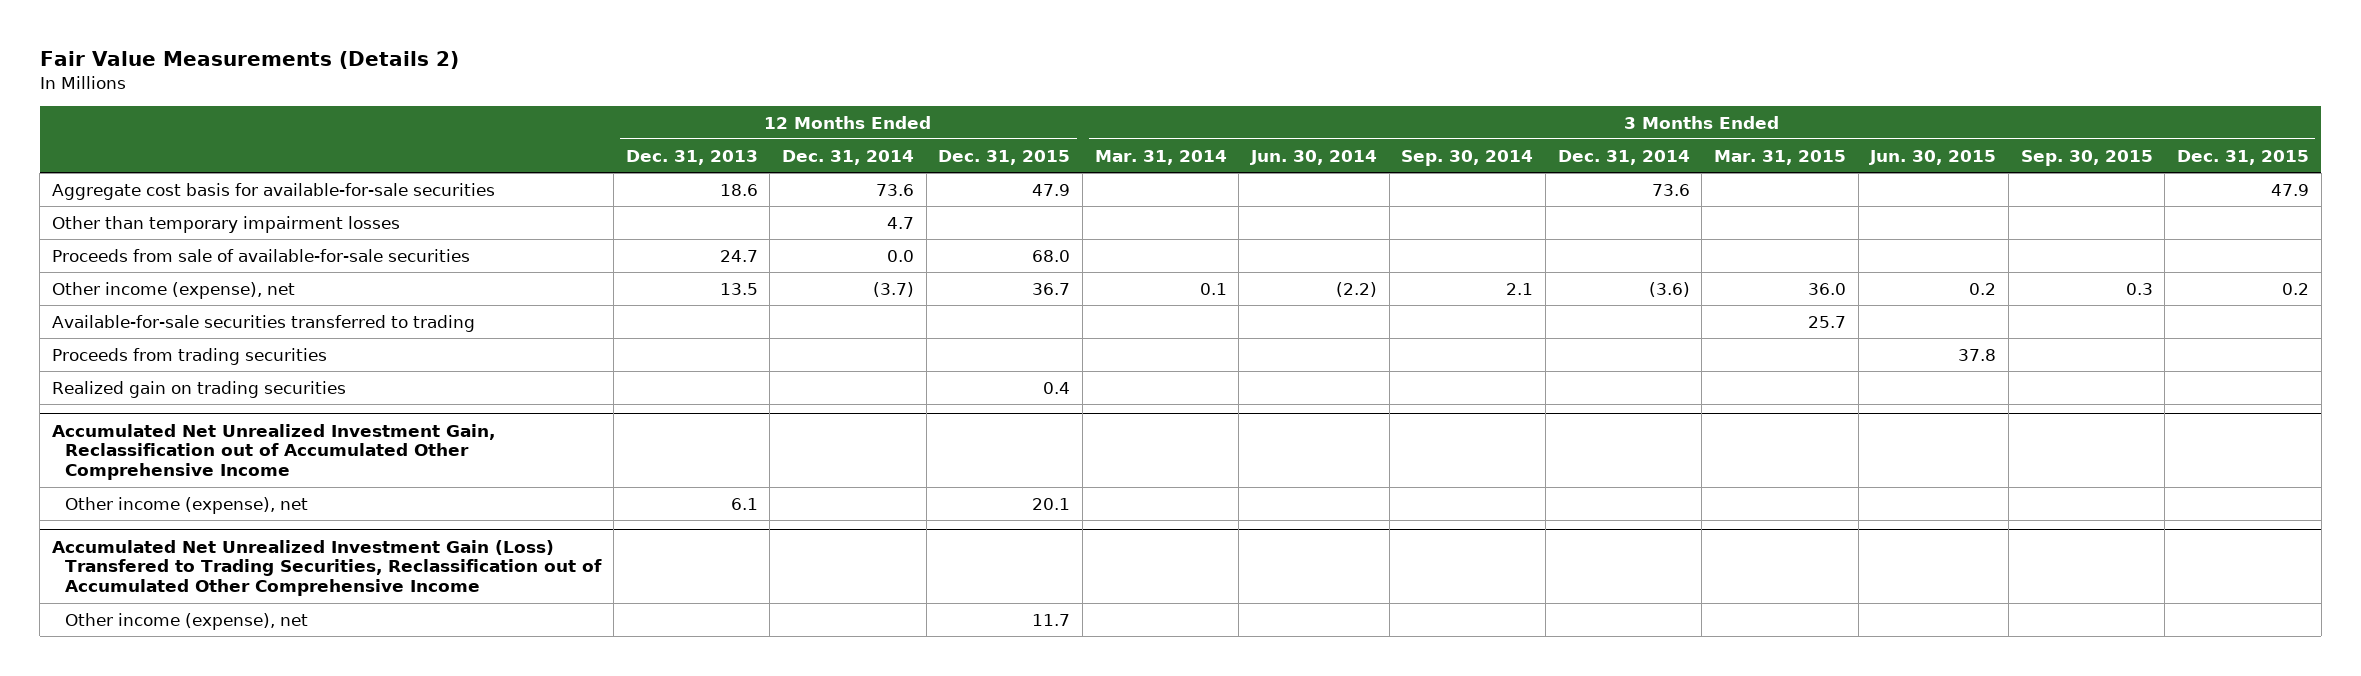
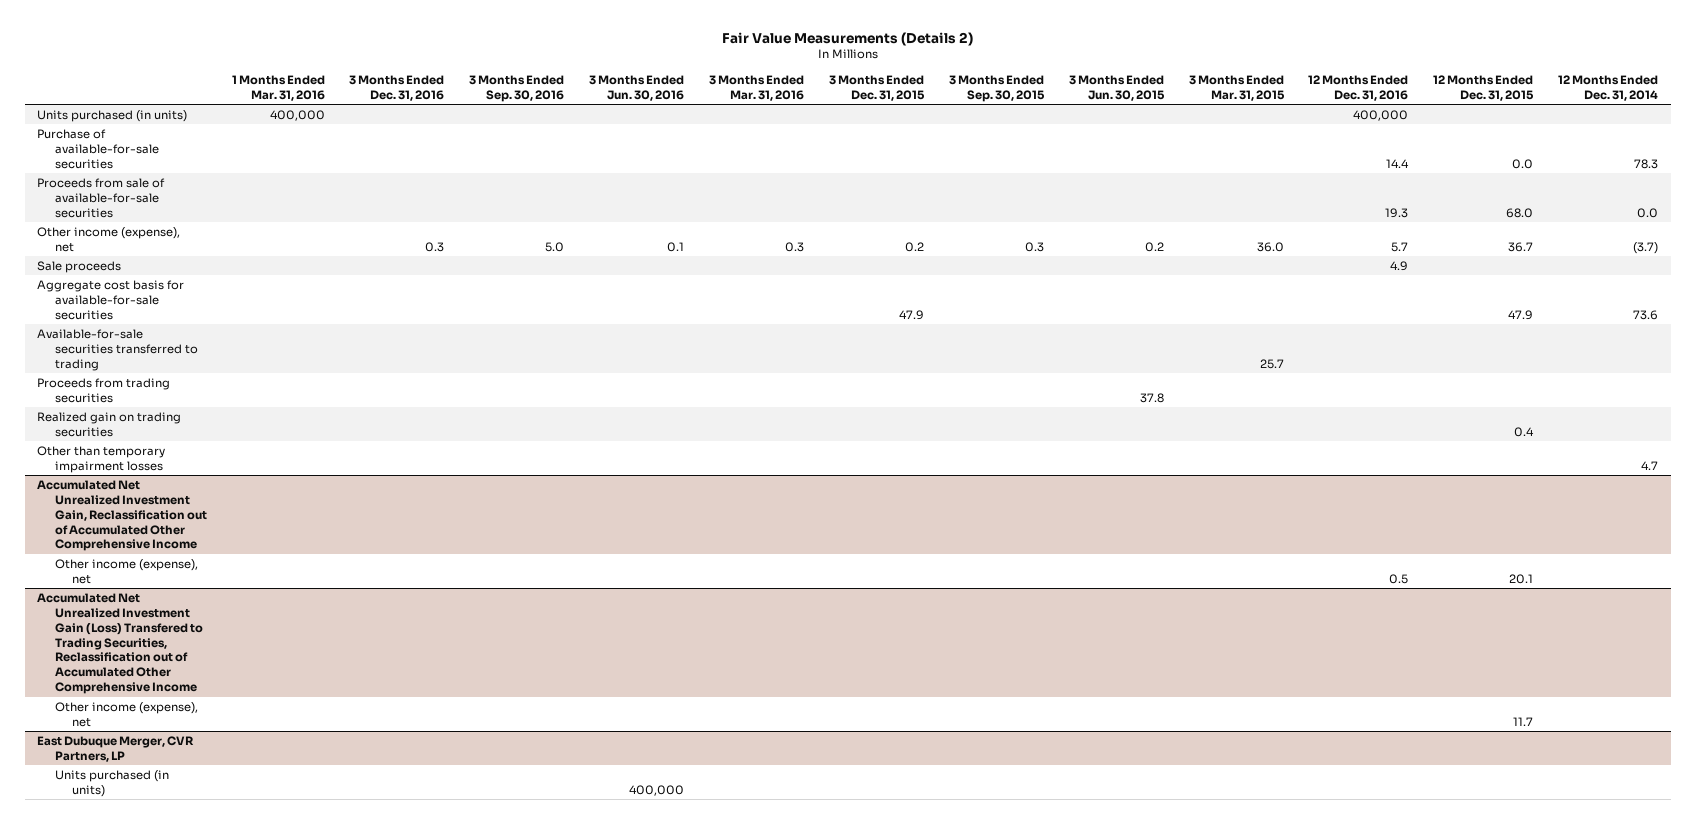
[625,149,758,165] Dec. 31, 2013 -> none
[1094,149,1227,165] Mar. 31, 2014 -> none
[1250,149,1378,165] Jun. 30, 2014 -> none
[1401,149,1534,166] Sep. 30, 2014 -> none
[1557,149,1690,165] Dec. 31, 2014 -> none
none -> [231,74,325,101] 1 Months Ended Mar. 31, 2016
none -> [349,74,445,101] 3 Months Ended Dec. 31, 2016
none -> [469,74,565,102] 3 Months Ended Sep. 30, 2016
none -> [589,74,685,101] 3 Months Ended Jun. 30, 2016
none -> [709,74,805,101] 3 Months Ended Mar. 31, 2016
none -> [1308,74,1409,101] 12 Months Ended Dec. 31, 2016
none -> [37,109,188,122] Units purchased (in units)
none -> [37,128,159,169] Purchase of available-for-sale securities
none -> [37,260,122,273] Sale proceeds
[51,182,495,200] Aggregate cost basis for available-for-sale securities -> [37,279,185,320] Aggregate cost basis for available-for-sale securities
[51,215,400,233] Other than temporary impairment losses -> [37,445,166,473] Other than temporary impairment losses
none -> [37,735,195,762] East Dubuque Merger, CVR Partners, LP
none -> [54,769,169,797] Units purchased (in units)

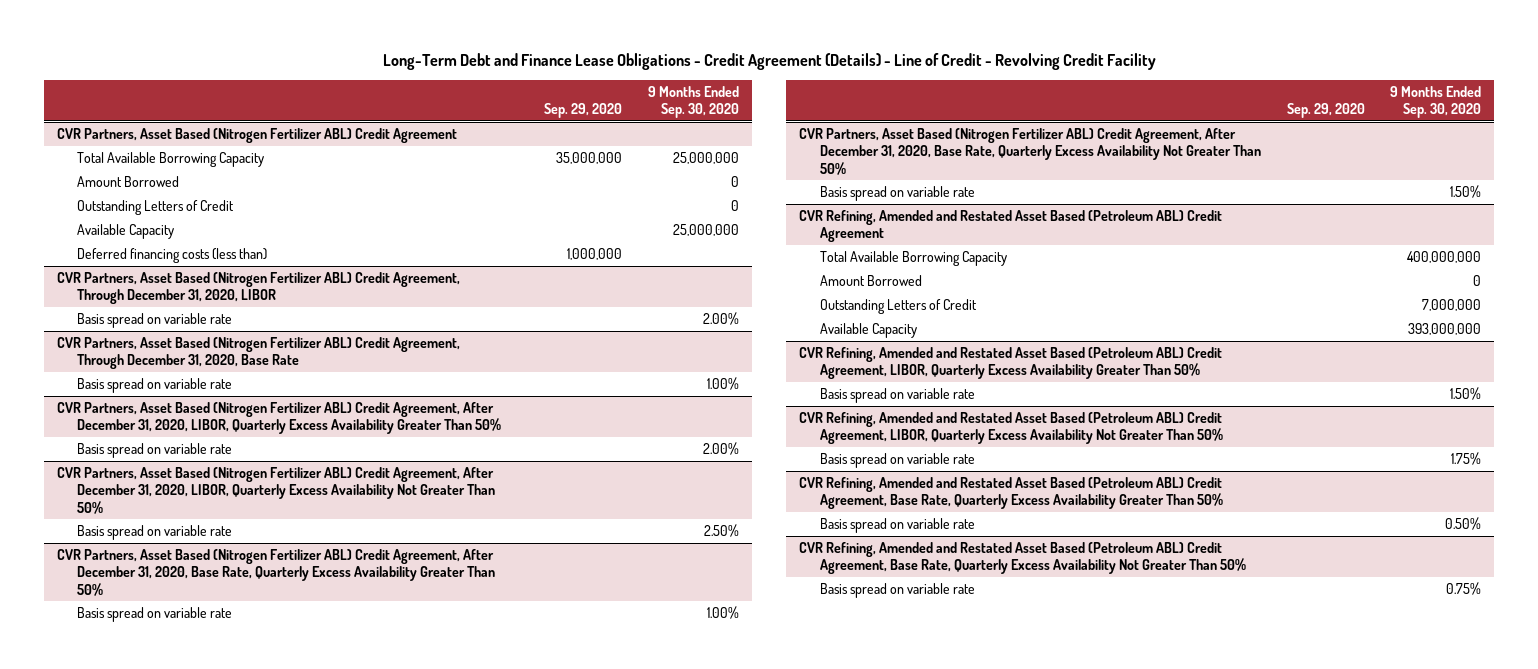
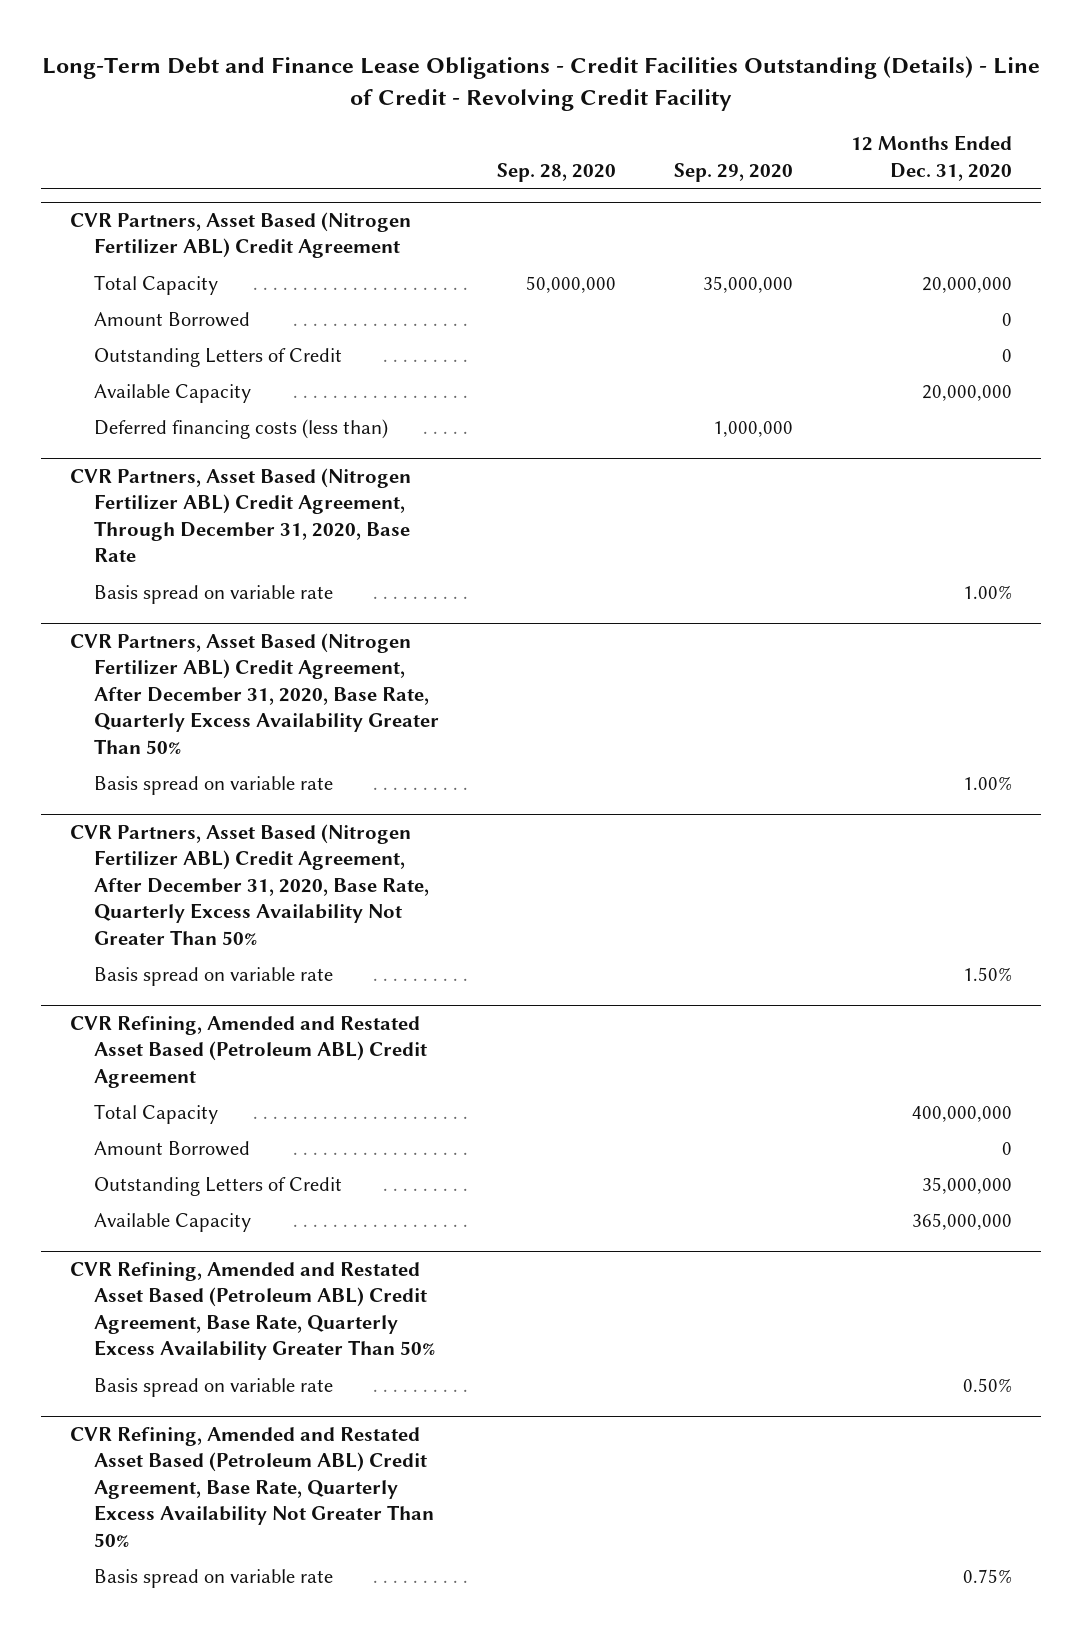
[383,52,1157,70] Long-Term Debt and Finance Lease Obligations - Credit Agreement (Details) - Line of Credit - Revolving Credit Facility -> [42,56,1041,112] Long-Term Debt and Finance Lease Obligations - Credit Facilities Outstanding (Details) - Line of Credit - Revolving Credit Facility
[647,85,739,118] 9 Months Ended Sep. 30, 2020 -> none
none -> [497,162,617,182] Sep. 28, 2020
none -> [851,135,1013,181] 12 Months Ended Dec. 31, 2020
[77,152,265,168] Total Available Borrowing Capacity -> [93,274,218,295] Total Capacity
[56,272,460,305] CVR Partners, Asset Based (Nitrogen Fertilizer ABL) Credit Agreement, Through December 31, 2020, LIBOR -> none
[77,313,233,329] Basis spread on variable rate -> none
[56,402,502,435] CVR Partners, Asset Based (Nitrogen Fertilizer ABL) Credit Agreement, After December 31, 2020, LIBOR, Quarterly Excess Availability Greater Than 50% -> none
[77,443,233,459] Basis spread on variable rate -> none
[56,467,496,514] CVR Partners, Asset Based (Nitrogen Fertilizer ABL) Credit Agreement, After December 31, 2020, LIBOR, Quarterly Excess Availability Not Greater Than 50% -> none
[77,525,233,541] Basis spread on variable rate -> none
[819,251,1007,267] Total Available Borrowing Capacity -> [93,1103,218,1124] Total Capacity
[799,347,1223,380] CVR Refining, Amended and Restated Asset Based (Petroleum ABL) Credit Agreement, LIBOR, Quarterly Excess Availability Greater Than 50% -> none
[819,388,975,404] Basis spread on variable rate -> none
[799,412,1223,445] CVR Refining, Amended and Restated Asset Based (Petroleum ABL) Credit Agreement, LIBOR, Quarterly Excess Availability Not Greater Than 50% -> none
[819,453,975,469] Basis spread on variable rate -> none

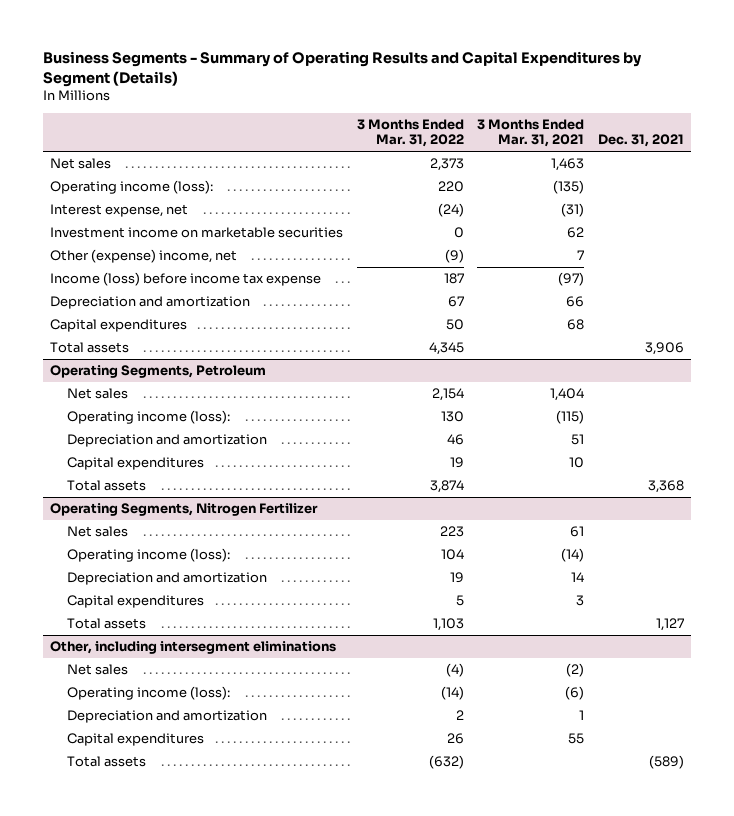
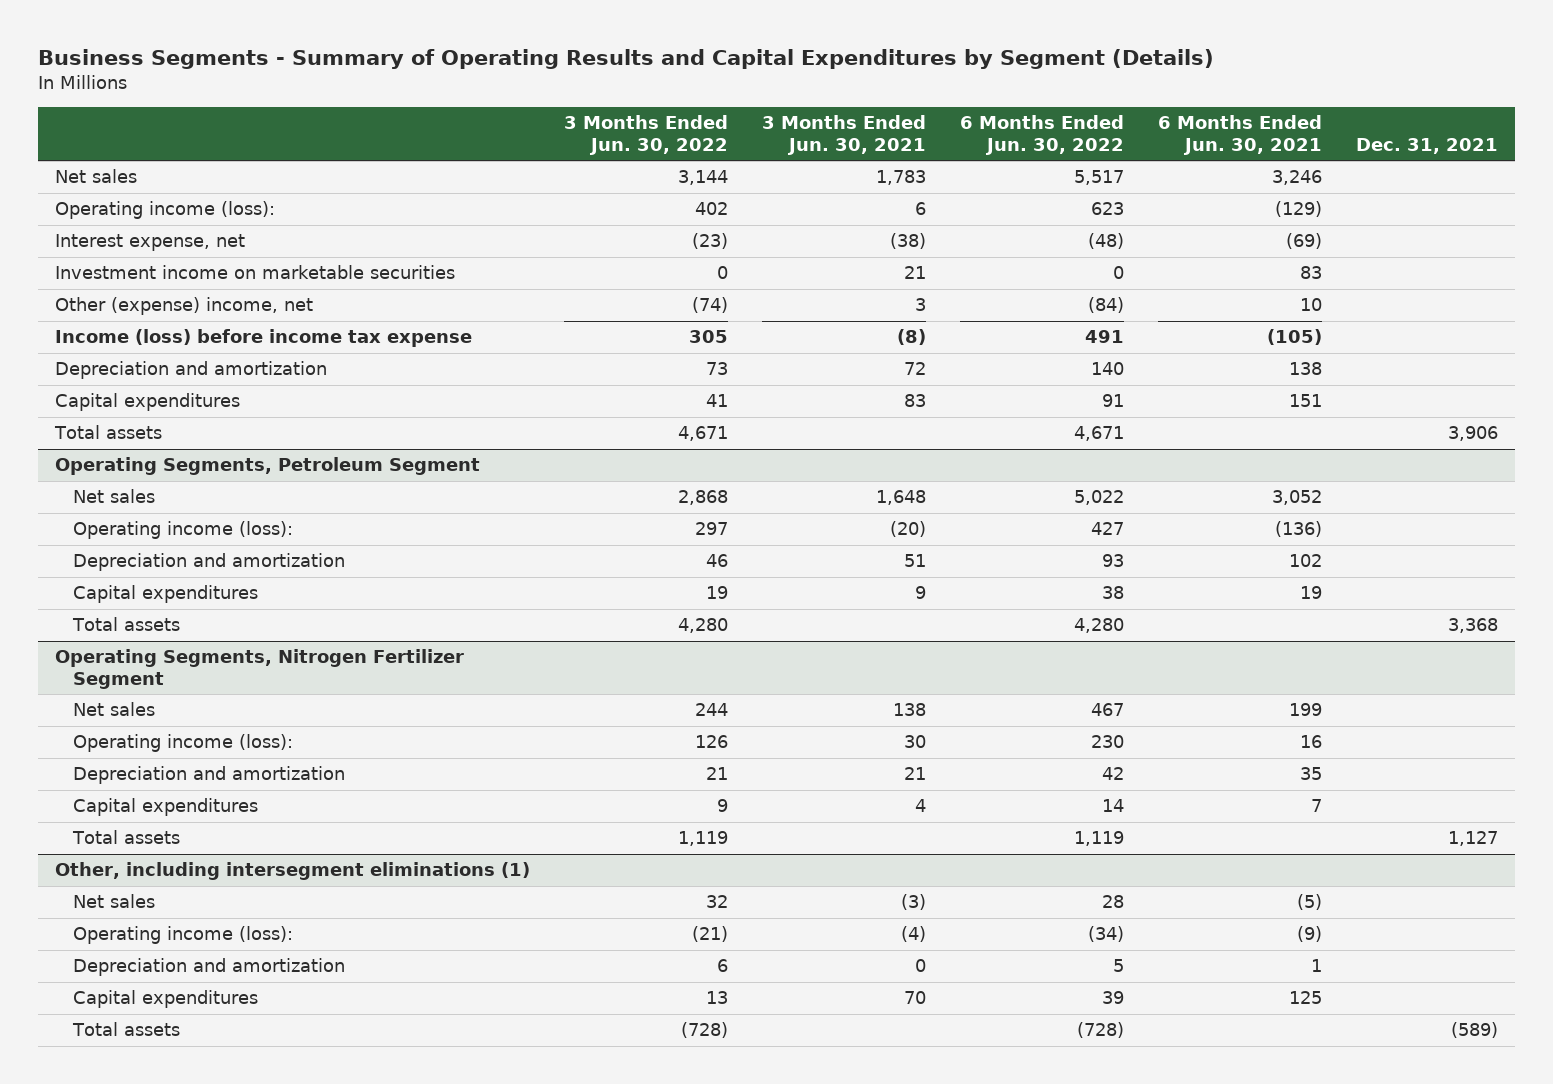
[356,119,464,148] 3 Months Ended Mar. 31, 2022 -> none
[477,119,585,148] 3 Months Ended Mar. 31, 2021 -> none
none -> [564,115,729,155] 3 Months Ended Jun. 30, 2022
none -> [762,115,927,155] 3 Months Ended Jun. 30, 2021
none -> [960,115,1125,155] 6 Months Ended Jun. 30, 2022
none -> [1158,115,1323,155] 6 Months Ended Jun. 30, 2021
[49,365,266,379] Operating Segments, Petroleum -> [55,457,481,476] Operating Segments, Petroleum Segment
[49,503,318,517] Operating Segments, Nitrogen Fertilizer -> [55,649,465,689] Operating Segments, Nitrogen Fertilizer Segment
[49,641,336,655] Other, including intersegment eliminations -> [55,862,531,881] Other, including intersegment eliminations (1)

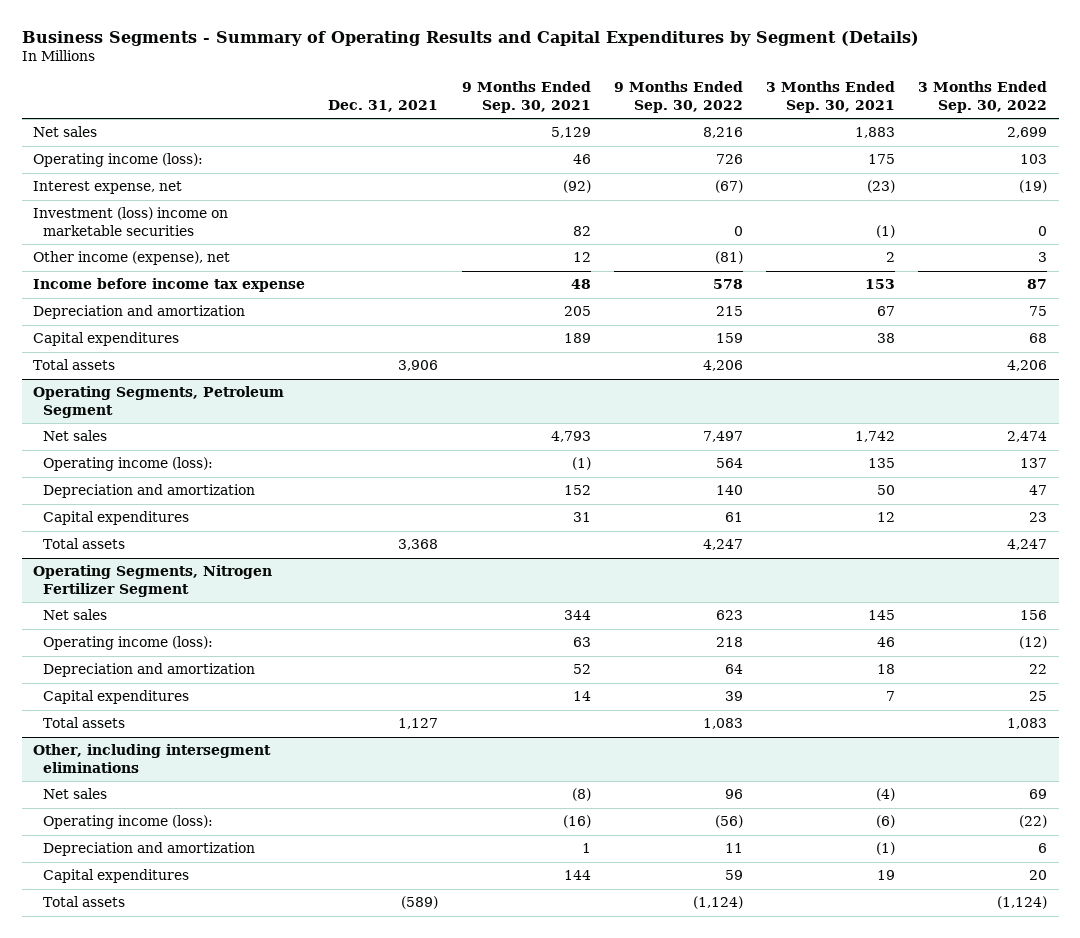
[564,115,729,155] 3 Months Ended Jun. 30, 2022 -> none
[762,115,927,155] 3 Months Ended Jun. 30, 2021 -> none
[960,115,1125,155] 6 Months Ended Jun. 30, 2022 -> none
[1158,115,1323,155] 6 Months Ended Jun. 30, 2021 -> none
none -> [461,81,591,113] 9 Months Ended Sep. 30, 2021
none -> [613,81,743,113] 9 Months Ended Sep. 30, 2022
none -> [765,81,895,113] 3 Months Ended Sep. 30, 2021
none -> [918,81,1048,113] 3 Months Ended Sep. 30, 2022
[55,265,456,280] Investment income on marketable securities -> [33,207,229,236] Investment (loss) income on marketable securities
[55,297,314,316] Other (expense) income, net -> [33,251,231,266] Other income (expense), net
[55,329,473,348] Income (loss) before income tax expense -> [33,278,306,293] Income before income tax expense
[55,862,531,881] Other, including intersegment eliminations (1) -> [33,744,272,773] Other, including intersegment eliminations

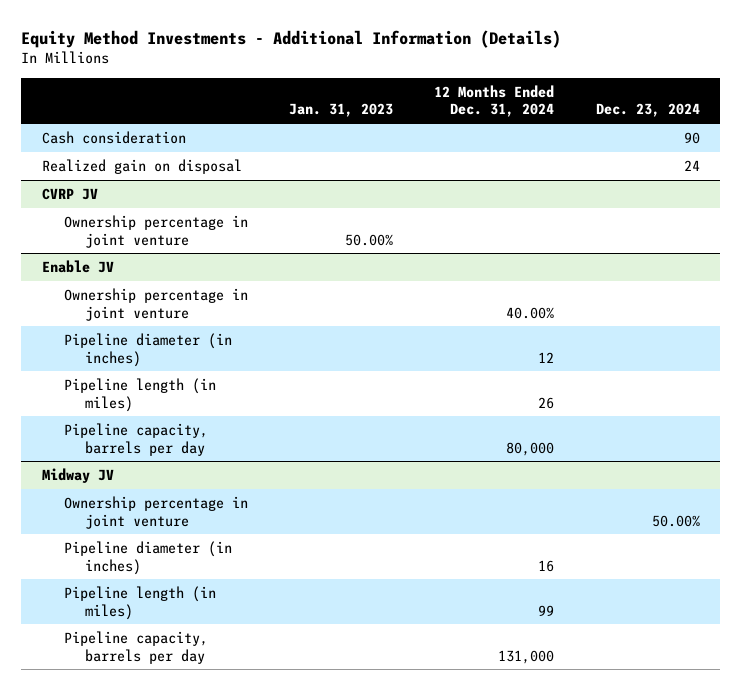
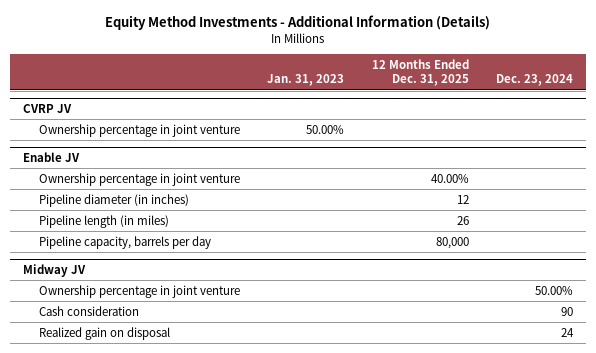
[434,84,555,118] 12 Months Ended Dec. 31, 2024 -> none
none -> [371,58,469,87] 12 Months Ended Dec. 31, 2025
[42,130,187,144] Cash consideration -> none
[42,158,243,174] Realized gain on disposal -> none
[63,540,232,575] Pipeline diameter (in inches) -> none
[63,585,216,620] Pipeline length (in miles) -> none
[63,630,208,664] Pipeline capacity, barrels per day -> none
none -> [39,305,140,316] Cash consideration
none -> [39,326,171,340] Realized gain on disposal

